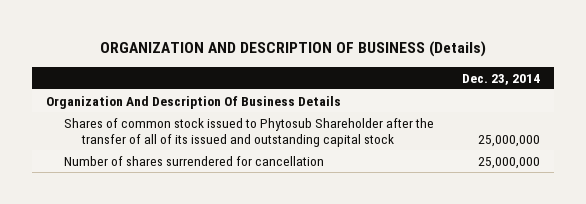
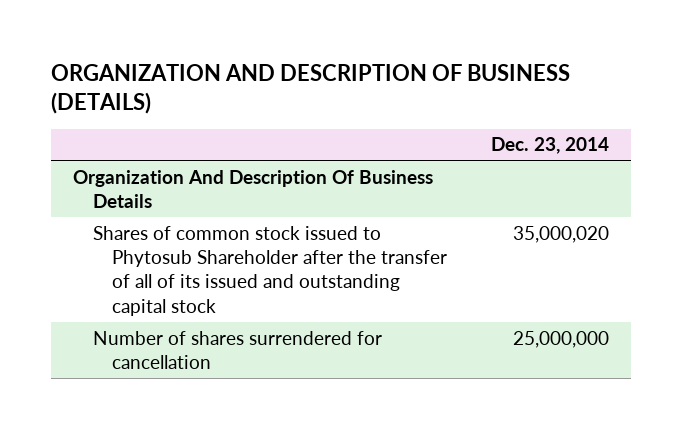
[99,41,486,58] ORGANIZATION AND DESCRIPTION OF BUSINESS (Details) -> [51,63,571,114] ORGANIZATION AND DESCRIPTION OF BUSINESS (DETAILS)
[477,135,540,148] 25,000,000 -> [512,225,609,243] 35,000,020

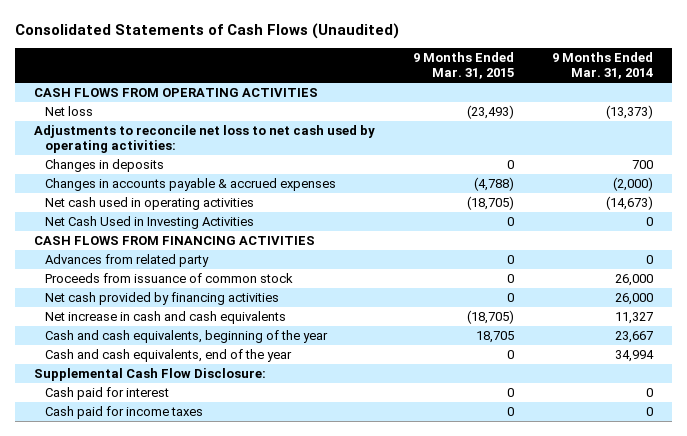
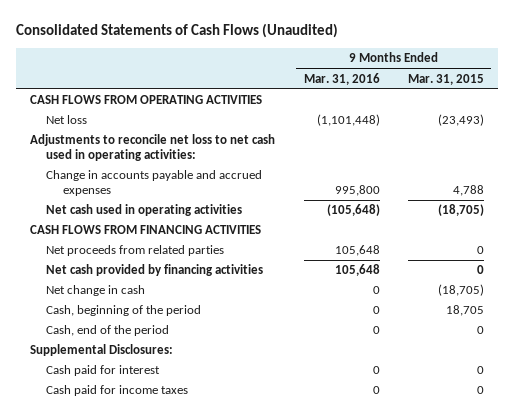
[552,51,654,80] 9 Months Ended Mar. 31, 2014 -> none
none -> [303,72,380,85] Mar. 31, 2016
[44,159,164,173] Changes in deposits -> none
[33,125,375,154] Adjustments to reconcile net loss to net cash used by operating activities: -> [29,134,275,162] Adjustments to reconcile net loss to net cash used in operating activities:
[44,178,336,192] Changes in accounts payable & accrued expenses -> [46,170,263,197] Change in accounts payable and accrued expenses
[474,177,515,192] (4,788) -> [453,185,485,197] 4,788
[44,216,254,230] Net Cash Used in Investing Activities -> none
[44,254,209,268] Advances from related party -> none
[44,273,293,284] Proceeds from issuance of common stock -> none
none -> [46,245,225,257] Net proceeds from related parties
[44,311,286,325] Net increase in cash and cash equivalents -> [46,285,146,297] Net change in cash
[44,330,328,344] Cash and cash equivalents, beginning of the year -> [46,305,202,317] Cash, beginning of the period
[44,349,292,363] Cash and cash equivalents, end of the year -> [46,325,170,337] Cash, end of the period
[33,368,266,382] Supplemental Cash Flow Disclosure: -> [29,344,173,357] Supplemental Disclosures:

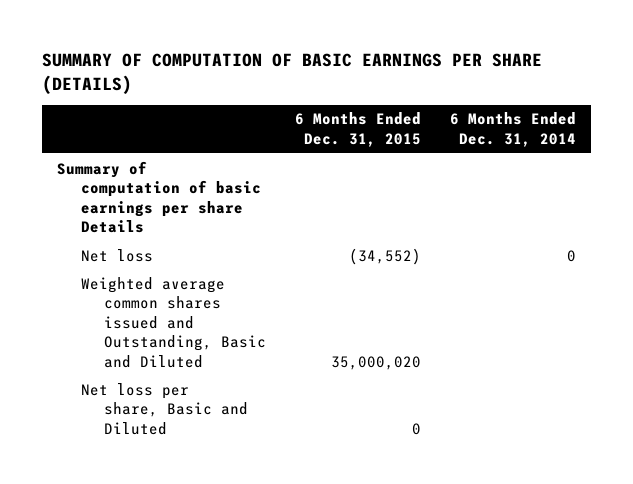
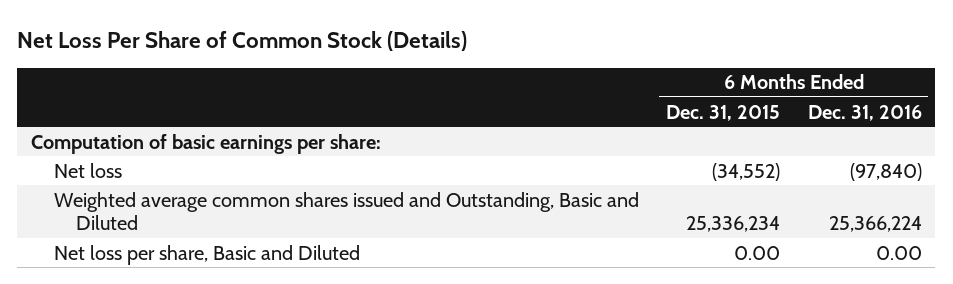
[42,52,543,94] SUMMARY OF COMPUTATION OF BASIC EARNINGS PER SHARE (DETAILS) -> [17,30,468,51] Net Loss Per Share of Common Stock (Details)
[450,112,577,147] 6 Months Ended Dec. 31, 2014 -> none
none -> [807,104,922,121] Dec. 31, 2016
[56,160,261,234] Summary of computation of basic earnings per share Details -> [30,133,381,154] Computation of basic earnings per share:
[331,355,422,370] 35,000,020 -> [686,216,781,233] 25,336,234
[412,422,422,435] 0 -> [734,245,781,260] 0.00

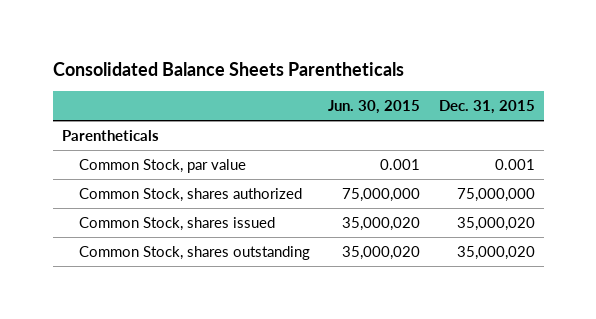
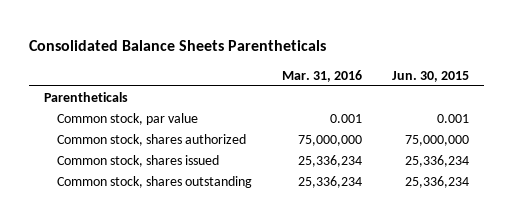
[438,100,535,115] Dec. 31, 2015 -> none
none -> [281,69,362,82] Mar. 31, 2016
[79,158,247,173] Common Stock, par value -> [56,113,198,126] Common stock, par value
[79,187,303,202] Common Stock, shares authorized -> [56,134,246,147] Common stock, shares authorized
[79,216,276,231] Common Stock, shares issued -> [56,155,219,168] Common stock, shares issued
[342,216,421,231] 35,000,020 -> [404,155,469,168] 25,336,234
[79,245,311,260] Common Stock, shares outstanding -> [56,176,252,189] Common stock, shares outstanding
[342,245,421,260] 35,000,020 -> [404,176,469,189] 25,336,234

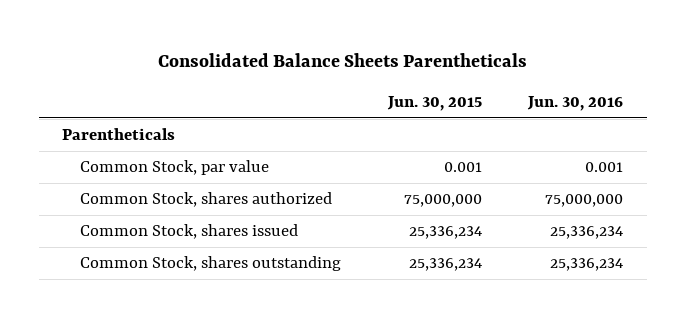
[281,69,362,82] Mar. 31, 2016 -> none
none -> [527,95,624,111] Jun. 30, 2016
[56,113,198,126] Common stock, par value -> [80,160,270,176] Common Stock, par value
[56,134,246,147] Common stock, shares authorized -> [80,192,333,208] Common Stock, shares authorized
[56,155,219,168] Common stock, shares issued -> [80,224,299,240] Common Stock, shares issued
[56,176,252,189] Common stock, shares outstanding -> [80,256,342,272] Common Stock, shares outstanding

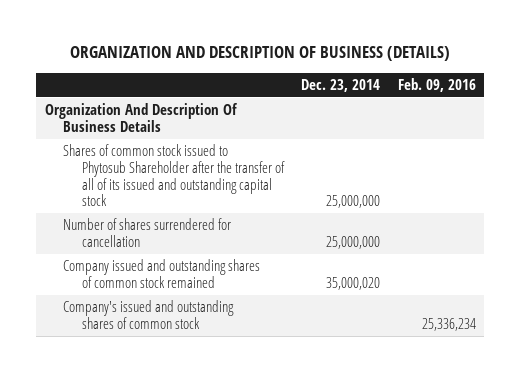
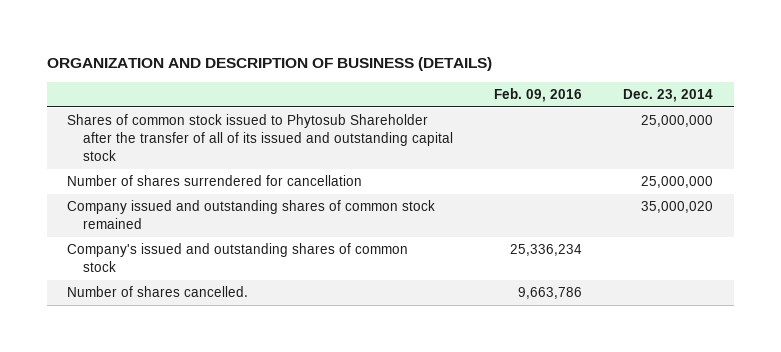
[44,103,238,132] Organization And Description Of Business Details -> none
none -> [67,286,249,298] Number of shares cancelled.

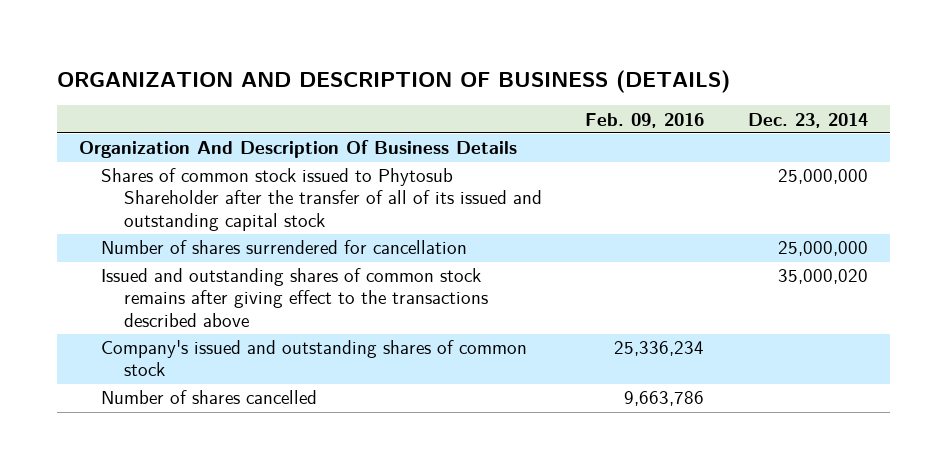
none -> [79,140,518,159] Organization And Description Of Business Details
[67,200,436,230] Company issued and outstanding shares of common stock remained -> [101,268,488,327] Issued and outstanding shares of common stock remains after giving effect to the transactions described above
[67,286,249,298] Number of shares cancelled. -> [101,390,318,405] Number of shares cancelled

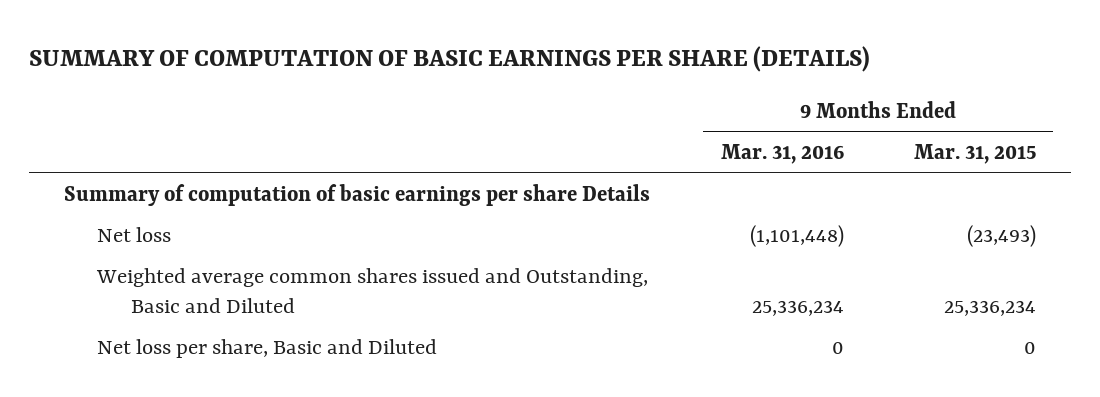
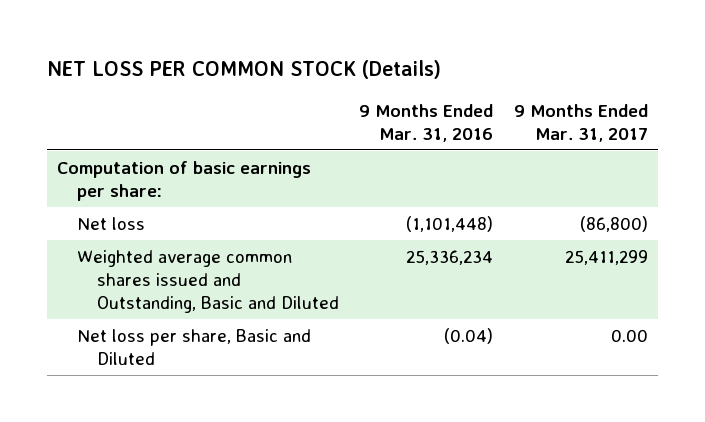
[29,46,871,73] SUMMARY OF COMPUTATION OF BASIC EARNINGS PER SHARE (DETAILS) -> [47,59,442,79] NET LOSS PER COMMON STOCK (Details)
[913,144,1036,165] Mar. 31, 2015 -> none
none -> [513,103,648,142] 9 Months Ended Mar. 31, 2017
[64,184,651,207] Summary of computation of basic earnings per share Details -> [57,160,312,201] Computation of basic earnings per share:
[831,342,844,355] 0 -> [444,327,494,344] (0.04)

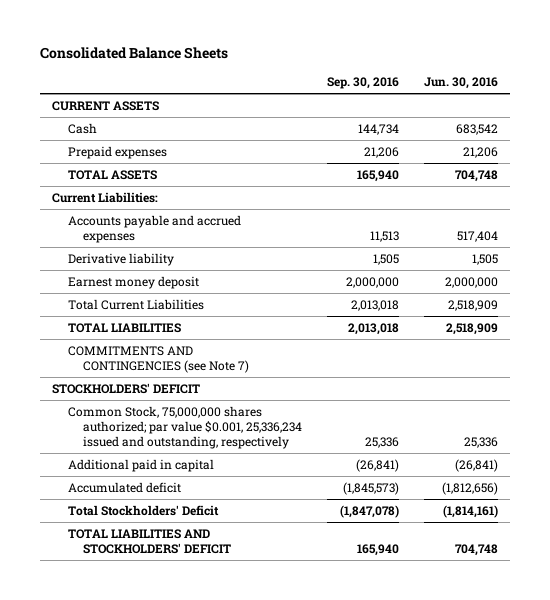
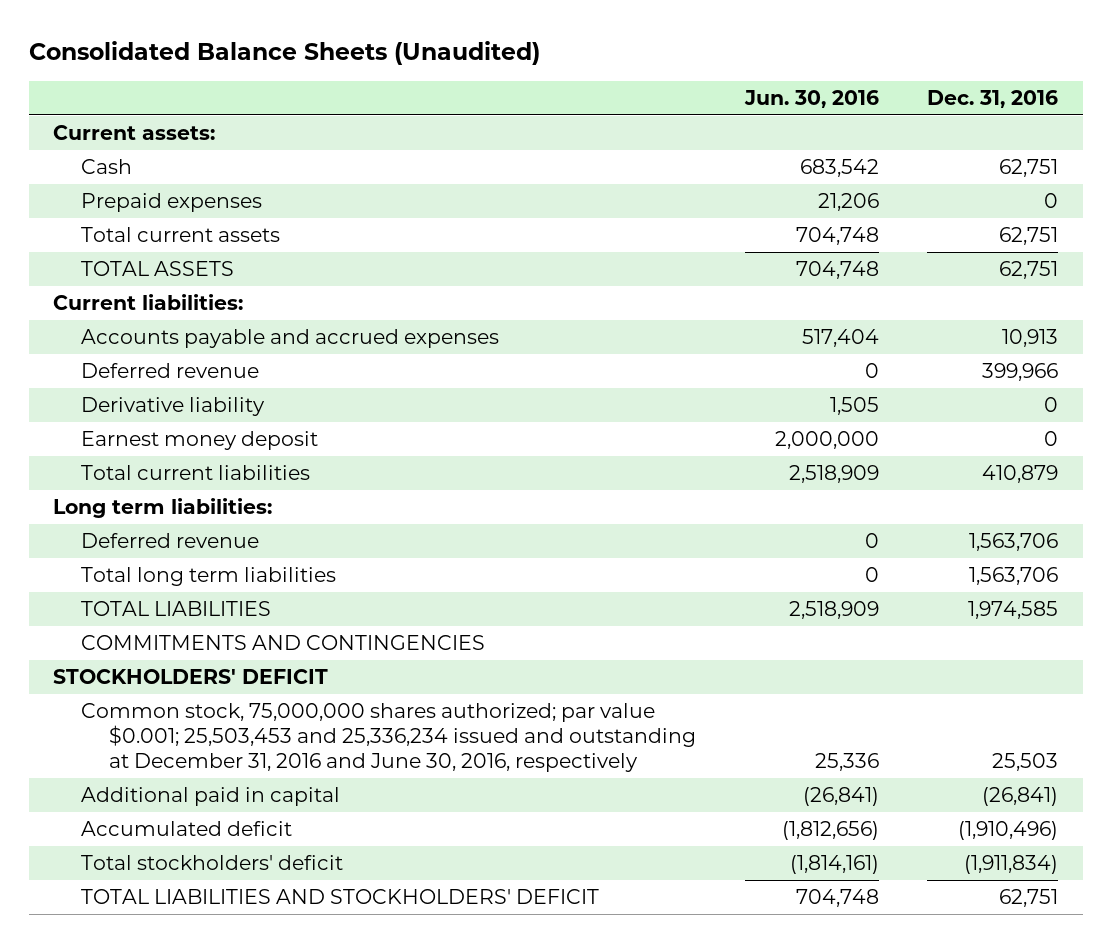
[39,47,228,60] Consolidated Balance Sheets -> [28,41,540,66] Consolidated Balance Sheets (Unaudited)
[326,77,399,90] Sep. 30, 2016 -> none
none -> [927,89,1059,108] Dec. 31, 2016
[52,100,160,111] CURRENT ASSETS -> [53,125,216,141] Current assets:
none -> [81,227,281,243] Total current assets
[52,191,159,203] Current Liabilities: -> [53,294,244,311] Current liabilities:
none -> [81,363,260,379] Deferred revenue
[67,298,204,310] Total Current Liabilities -> [81,465,311,481] Total current liabilities
none -> [53,498,273,519] Long term liabilities:
none -> [81,533,260,549] Deferred revenue
none -> [81,567,337,587] Total long term liabilities
[67,345,249,374] COMMITMENTS AND CONTINGENCIES (see Note 7) -> [81,635,486,651] COMMITMENTS AND CONTINGENCIES
[67,405,302,450] Common Stock, 75,000,000 shares authorized; par value $0.001, 25,336,234 issued and outstanding, respectively -> [81,703,697,773] Common stock, 75,000,000 shares authorized; par value $0.001; 25,503,453 and 25,336,234 issued and outstanding at December 31, 2016 and June 30, 2016, respectively
[67,504,219,516] Total Stockholders' Deficit -> [81,855,344,871] Total stockholders' deficit

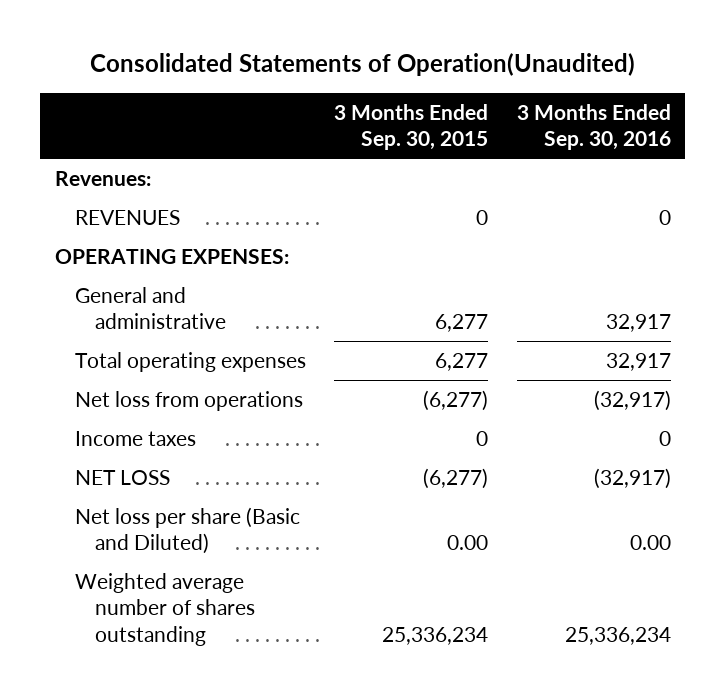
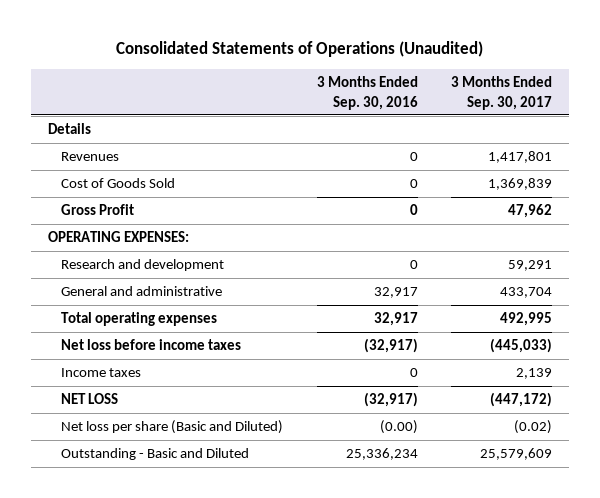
[89,53,635,77] Consolidated Statements of Operation(Unaudited) -> [116,41,484,58] Consolidated Statements of Operations (Unaudited)
[334,103,489,151] 3 Months Ended Sep. 30, 2015 -> none
none -> [451,76,553,110] 3 Months Ended Sep. 30, 2017
[54,170,151,186] Revenues: -> none
none -> [47,123,91,135] Details
[74,209,180,225] REVENUES -> [60,152,119,162] Revenues
none -> [60,178,175,189] Cost of Goods Sold
none -> [60,204,134,216] Gross Profit
none -> [60,259,224,272] Research and development
[74,390,303,411] Net loss from operations -> [60,339,241,351] Net loss before income taxes
[630,535,672,551] 0.00 -> [379,420,418,435] (0.00)
[74,572,256,646] Weighted average number of shares outstanding -> [60,448,249,461] Outstanding - Basic and Diluted

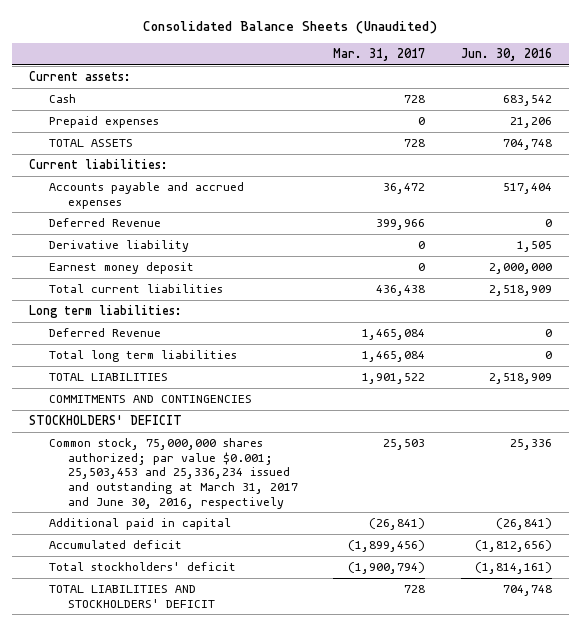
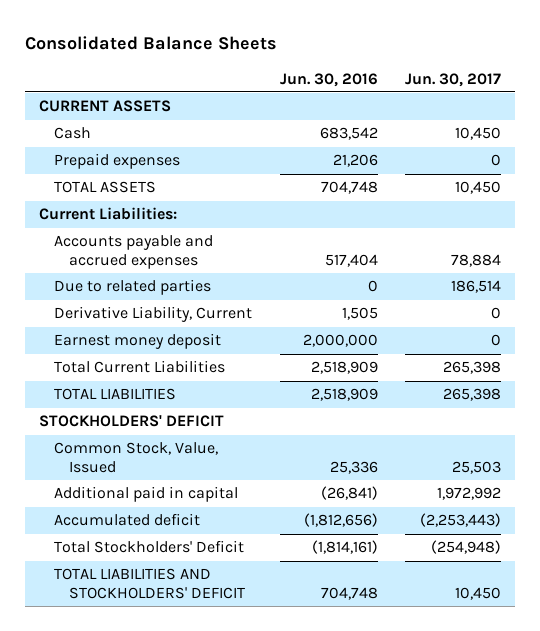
[143,20,438,34] Consolidated Balance Sheets (Unaudited) -> [24,36,277,51] Consolidated Balance Sheets
[333,48,426,62] Mar. 31, 2017 -> none
none -> [405,72,502,87] Jun. 30, 2017
[29,71,132,82] Current assets: -> [38,100,171,113] CURRENT ASSETS
[29,159,169,170] Current liabilities: -> [38,207,177,221] Current Liabilities:
[48,218,161,228] Deferred Revenue -> none
none -> [53,279,211,296] Due to related parties
[48,240,189,253] Derivative liability -> [53,306,252,323] Derivative Liability, Current
[29,305,183,319] Long term liabilities: -> none
[48,328,161,338] Deferred Revenue -> none
[48,350,237,363] Total long term liabilities -> none
[48,284,223,294] Total current liabilities -> [53,360,225,374] Total Current Liabilities
[48,395,252,404] COMMITMENTS AND CONTINGENCIES -> none
[48,438,299,509] Common stock, 75,000,000 shares authorized; par value $0.001; 25,503,453 and 25,336,234 issued and outstanding at March 31, 2017 and June 30, 2016, respectively -> [53,442,218,473] Common Stock, Value, Issued
[48,562,236,572] Total stockholders' deficit -> [53,540,244,554] Total Stockholders' Deficit

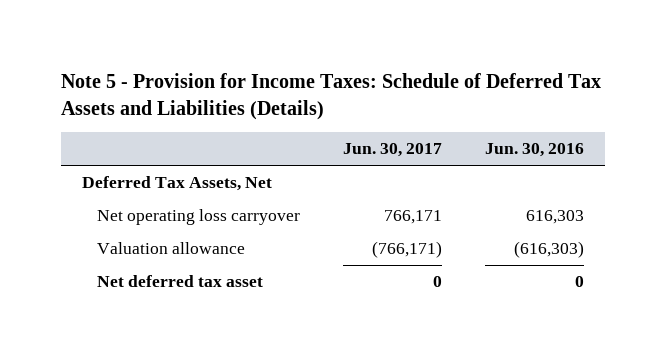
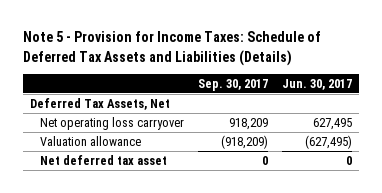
[484,143,584,158] Jun. 30, 2016 -> none
none -> [198,78,269,91] Sep. 30, 2017
[383,210,442,225] 766,171 -> [313,117,353,130] 627,495
[371,241,442,259] (766,171) -> [305,134,353,149] (627,495)

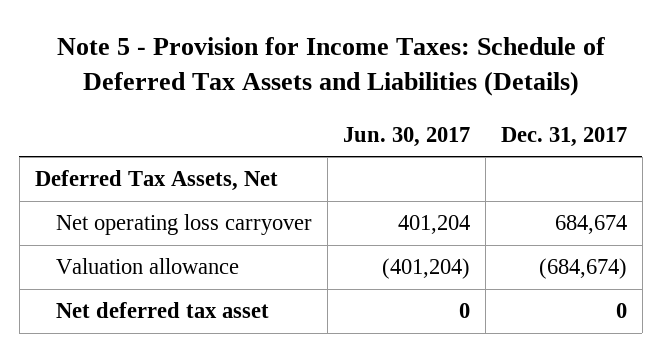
[198,78,269,91] Sep. 30, 2017 -> none
none -> [500,126,627,147] Dec. 31, 2017
[313,117,353,130] 627,495 -> [398,215,471,235] 401,204
[305,134,353,149] (627,495) -> [382,258,471,280] (401,204)

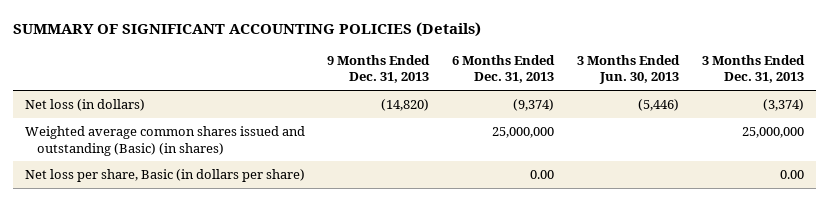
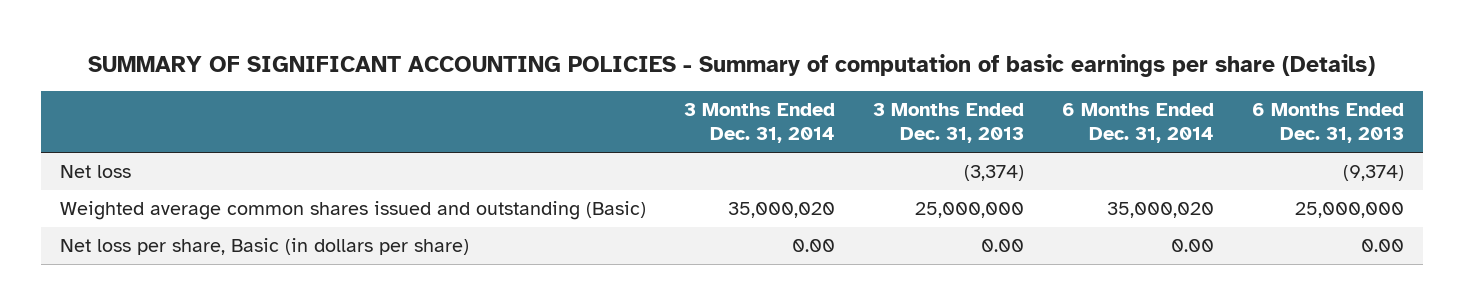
[13,21,482,37] SUMMARY OF SIGNIFICANT ACCOUNTING POLICIES (Details) -> [87,53,1375,77] SUMMARY OF SIGNIFICANT ACCOUNTING POLICIES - Summary of computation of basic earnings per share (Details)
[327,54,431,84] 9 Months Ended Dec. 31, 2013 -> none
[577,54,681,85] 3 Months Ended Jun. 30, 2013 -> none
none -> [684,103,836,144] 3 Months Ended Dec. 31, 2014
none -> [1061,103,1214,144] 6 Months Ended Dec. 31, 2014
[24,99,145,112] Net loss (in dollars) -> [60,165,132,179] Net loss
[24,126,305,156] Weighted average common shares issued and outstanding (Basic) (in shares) -> [60,201,647,221] Weighted average common shares issued and outstanding (Basic)

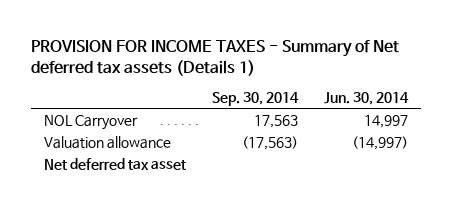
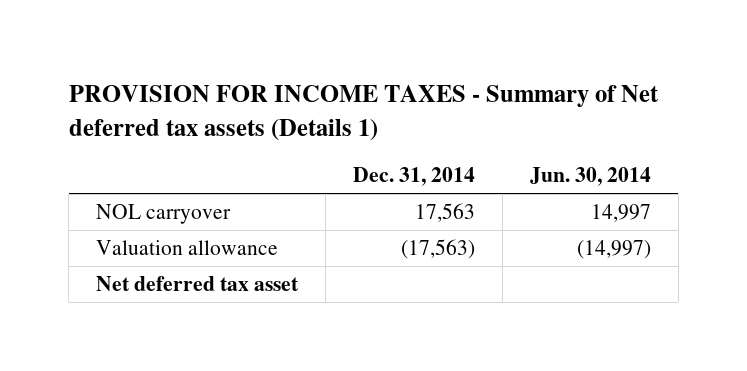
[212,92,300,107] Sep. 30, 2014 -> none
none -> [353,167,476,187] Dec. 31, 2014
[44,114,139,130] NOL Carryover -> [96,204,232,225] NOL carryover

